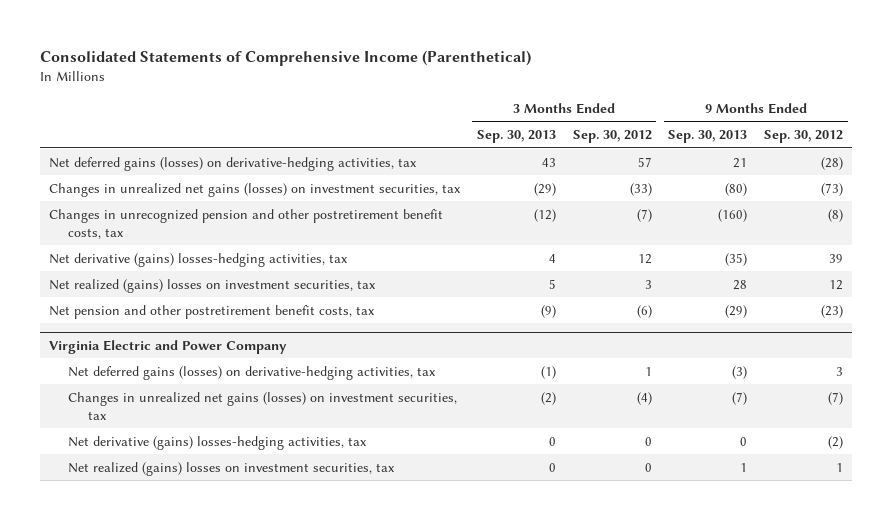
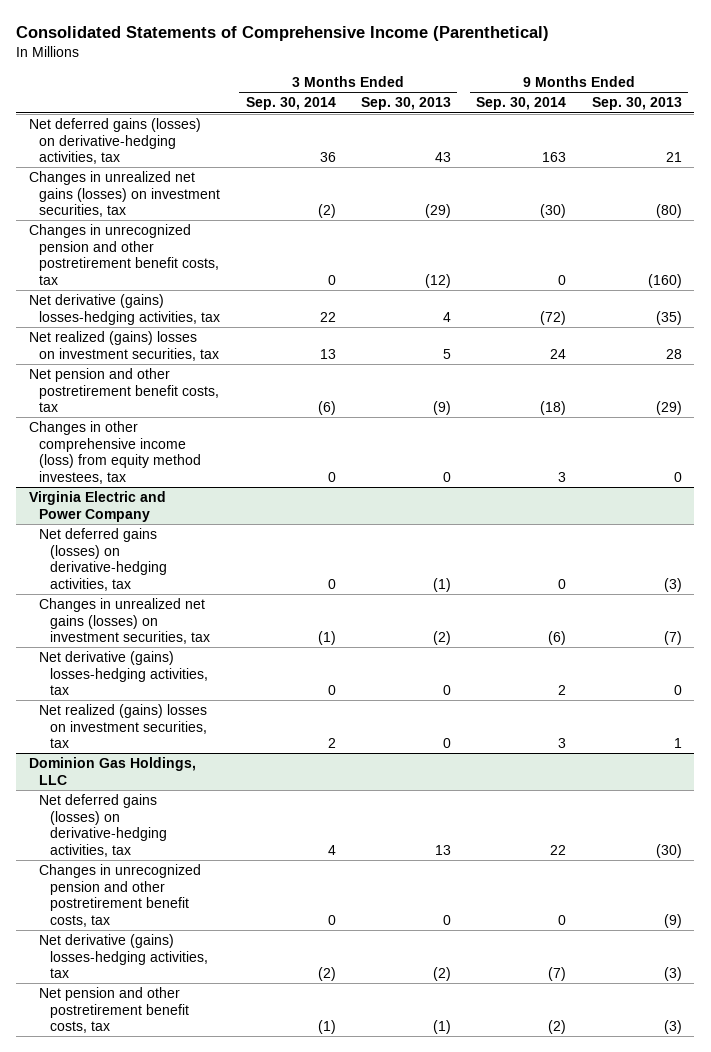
[572,130,652,144] Sep. 30, 2012 -> none
[764,130,844,144] Sep. 30, 2012 -> none
none -> [245,97,336,111] Sep. 30, 2014
none -> [476,97,567,111] Sep. 30, 2014
none -> [28,421,202,484] Changes in other comprehensive income (loss) from equity method investees, tax
none -> [28,757,196,785] Dominion Gas Holdings, LLC
none -> [39,794,167,857] Net deferred gains (losses) on derivative-hedging activities, tax
none -> [39,864,202,927] Changes in unrecognized pension and other postretirement benefit costs, tax
none -> [39,934,208,979] Net derivative (gains) losses-hedging activities, tax
none -> [39,987,189,1034] Net pension and other postretirement benefit costs, tax

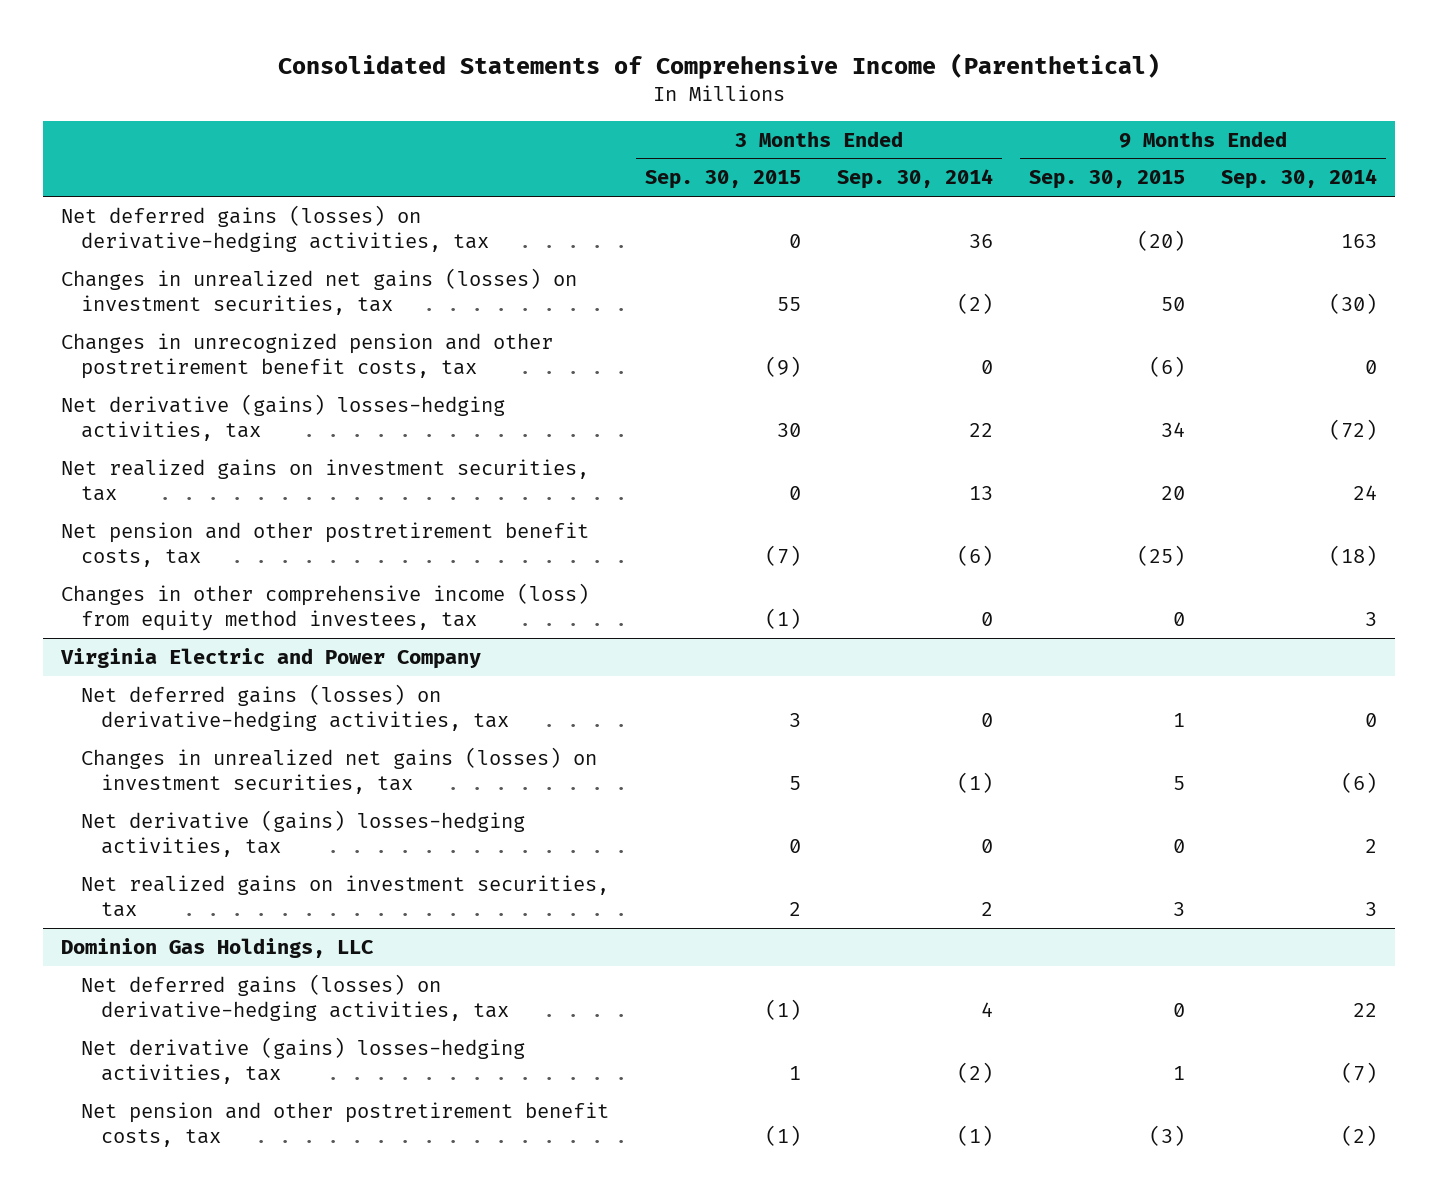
[361,97,452,111] Sep. 30, 2013 -> none
[591,97,682,111] Sep. 30, 2013 -> none
none -> [644,170,801,190] Sep. 30, 2015
none -> [1029,170,1186,190] Sep. 30, 2015
[28,331,220,361] Net realized (gains) losses on investment securities, tax -> [60,458,589,502] Net realized gains on investment securities, tax
[39,704,208,749] Net realized (gains) losses on investment securities, tax -> [80,874,609,918] Net realized gains on investment securities, tax
[39,864,202,927] Changes in unrecognized pension and other postretirement benefit costs, tax -> none

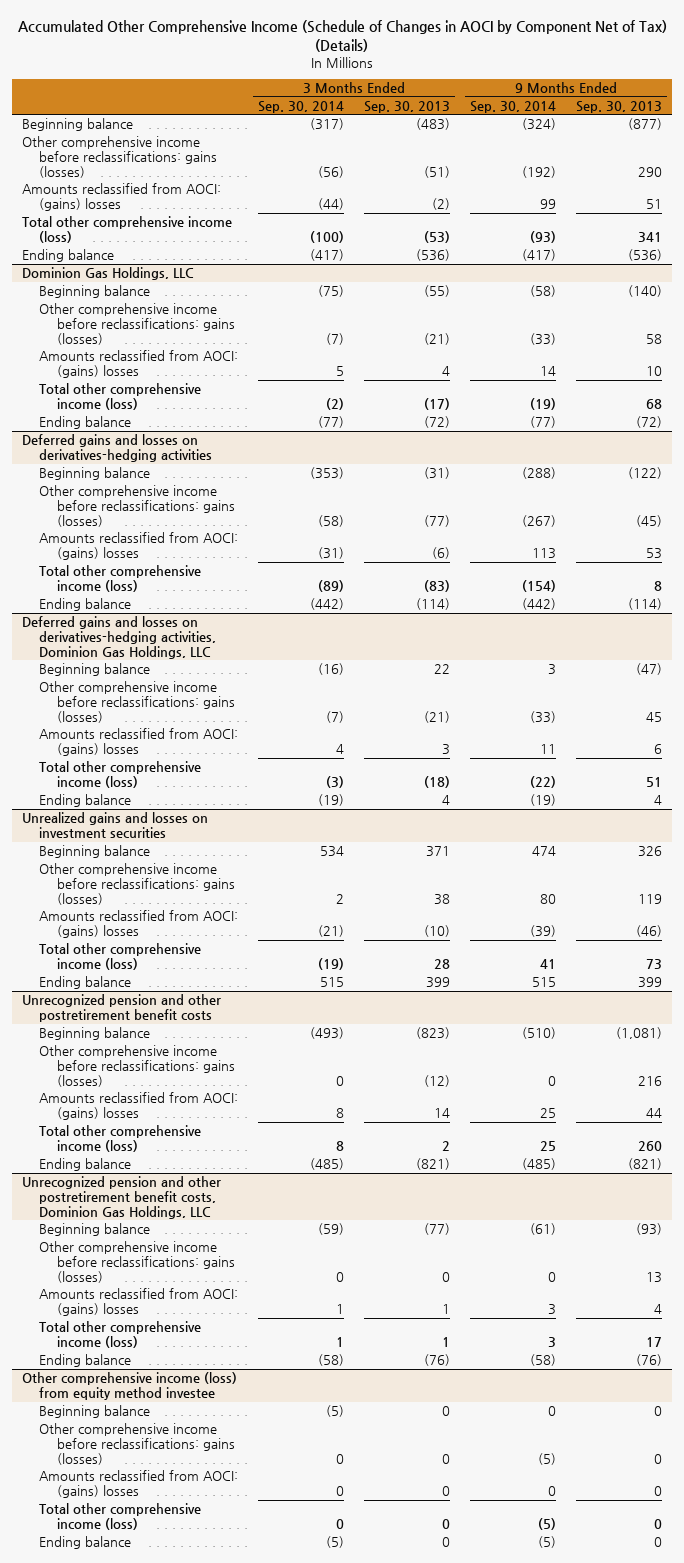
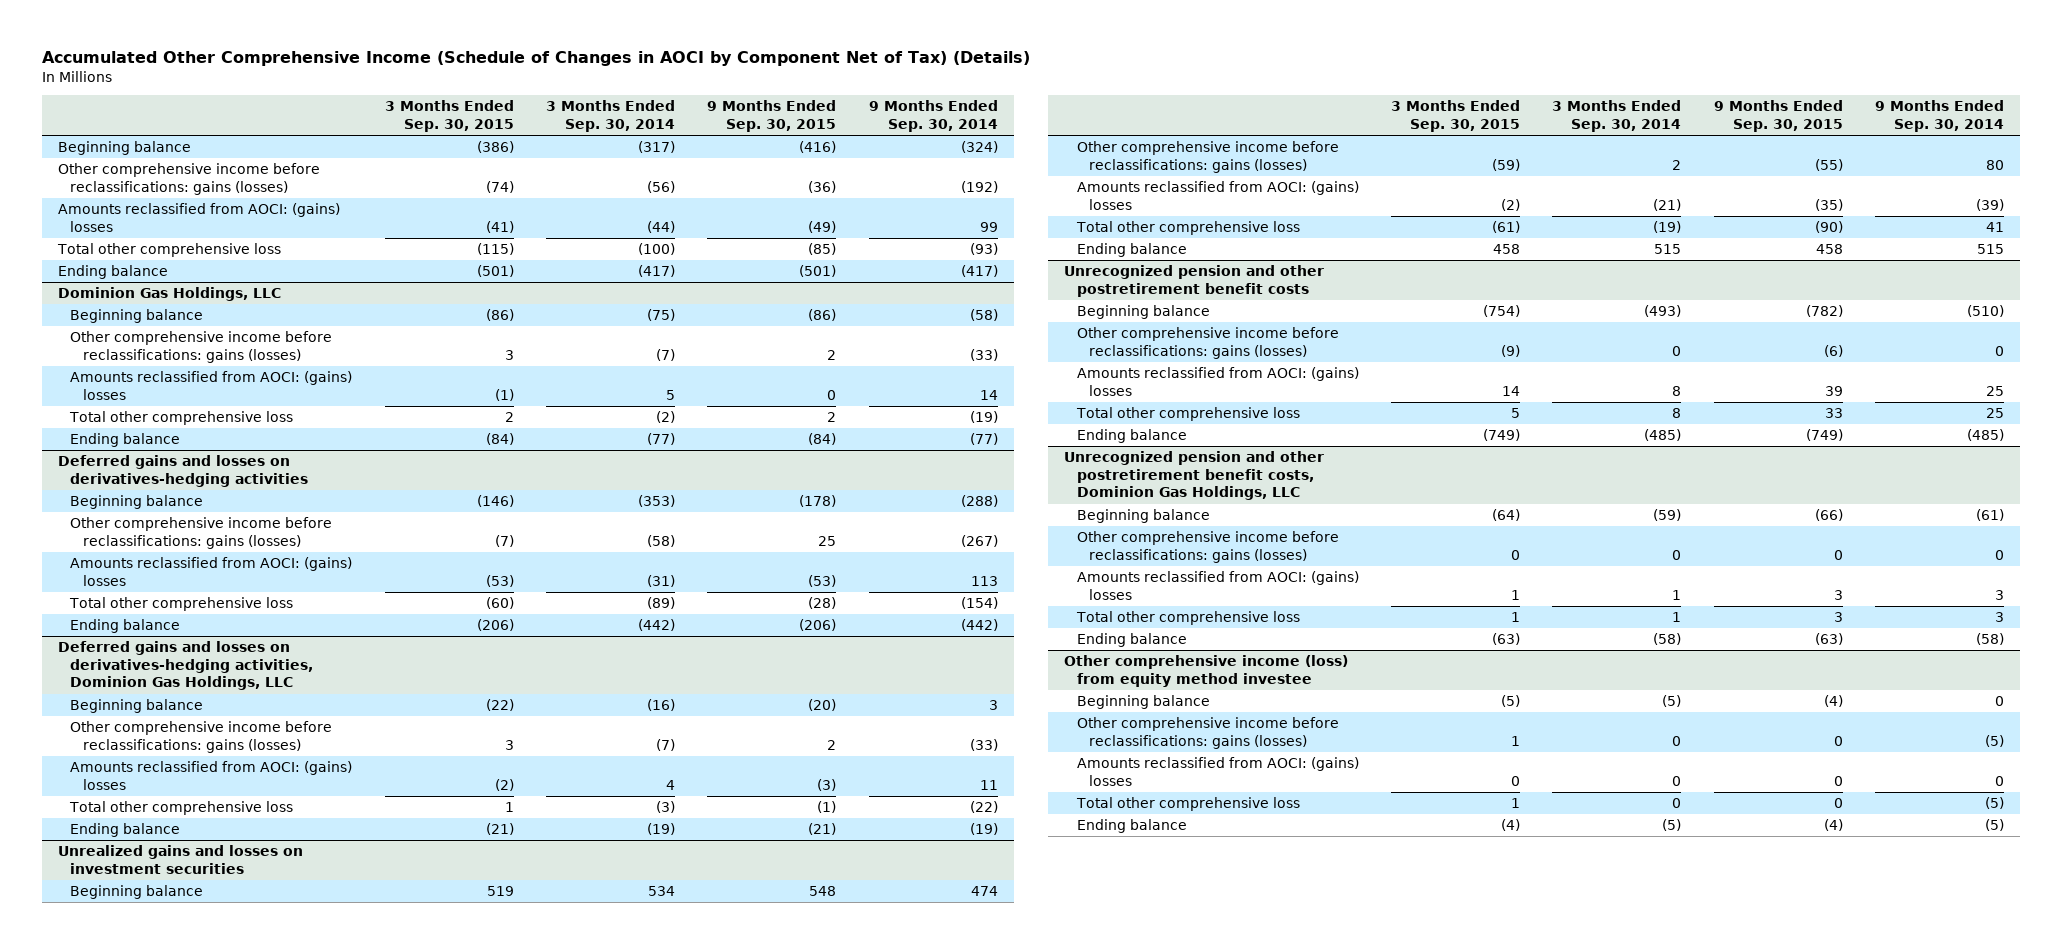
[364,100,451,113] Sep. 30, 2013 -> none
[576,100,663,113] Sep. 30, 2013 -> none
none -> [384,100,514,133] 3 Months Ended Sep. 30, 2015
none -> [707,100,837,133] 9 Months Ended Sep. 30, 2015
[21,216,232,244] Total other comprehensive income (loss) -> [56,243,281,258] Total other comprehensive loss
[39,383,202,411] Total other comprehensive income (loss) -> [69,411,294,426] Total other comprehensive loss
[39,565,202,593] Total other comprehensive income (loss) -> [69,597,294,612] Total other comprehensive loss
[39,761,202,789] Total other comprehensive income (loss) -> [69,801,294,816] Total other comprehensive loss
[39,943,202,971] Total other comprehensive income (loss) -> [1075,221,1300,236] Total other comprehensive loss
[39,1125,202,1153] Total other comprehensive income (loss) -> [1075,407,1300,422] Total other comprehensive loss
[39,1321,202,1349] Total other comprehensive income (loss) -> [1075,611,1300,626] Total other comprehensive loss
[39,1503,202,1531] Total other comprehensive income (loss) -> [1075,797,1300,812] Total other comprehensive loss

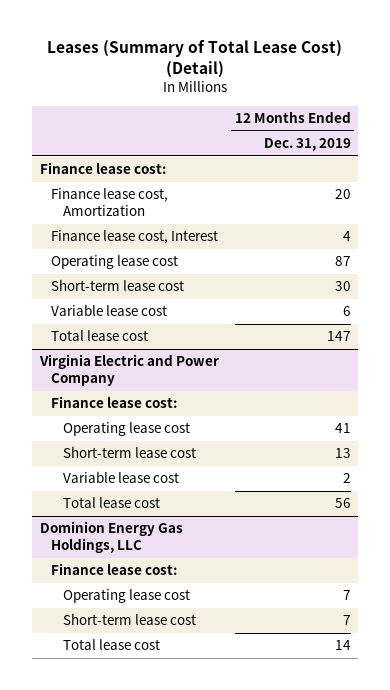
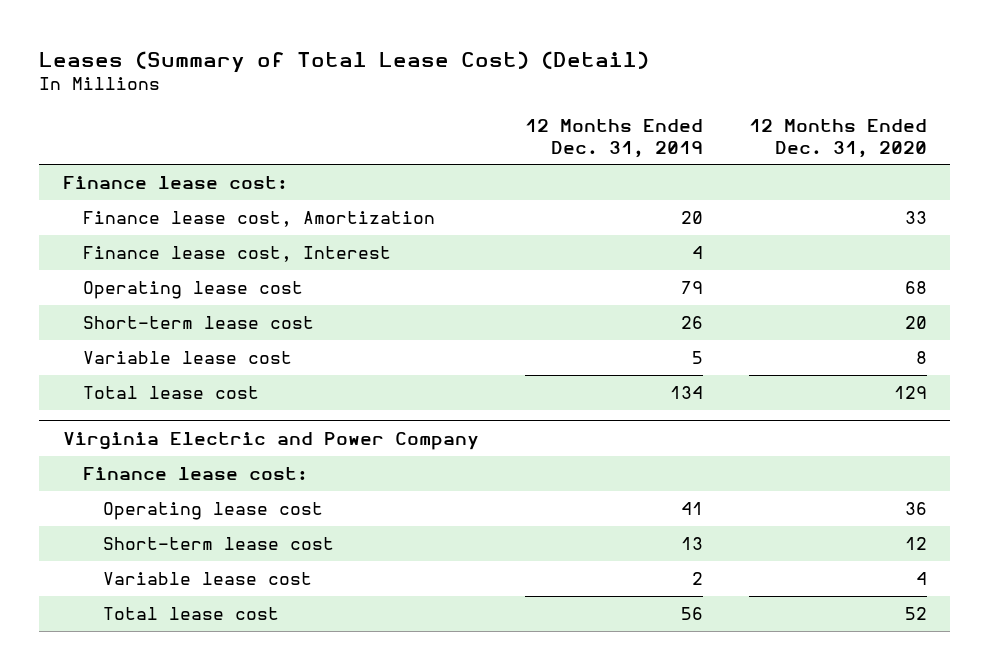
none -> [749,119,928,158] 12 Months Ended Dec. 31, 2020
[334,256,351,267] 87 -> [680,281,703,295] 79
[334,281,351,292] 30 -> [680,316,703,330] 26
[342,306,351,317] 6 -> [691,351,703,365] 5
[326,331,351,342] 147 -> [669,386,703,400] 134
[39,521,183,554] Dominion Energy Gas Holdings, LLC -> none
[51,563,178,576] Finance lease cost: -> none
[62,589,190,604] Operating lease cost -> none
[62,613,196,626] Short-term lease cost -> none
[62,639,160,651] Total lease cost -> none

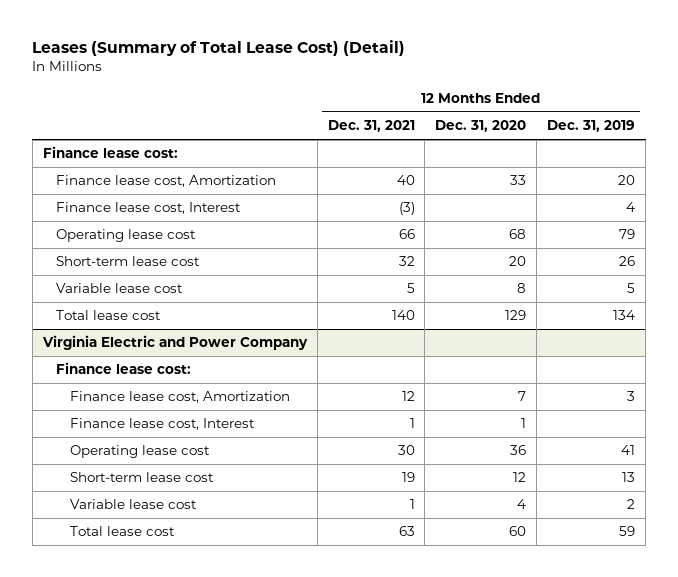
none -> [327,120,415,133] Dec. 31, 2021
none -> [69,391,290,404] Finance lease cost, Amortization
none -> [69,418,255,431] Finance lease cost, Interest
[680,607,703,621] 56 -> [619,526,636,537] 59
[905,607,928,621] 52 -> [509,526,527,537] 60

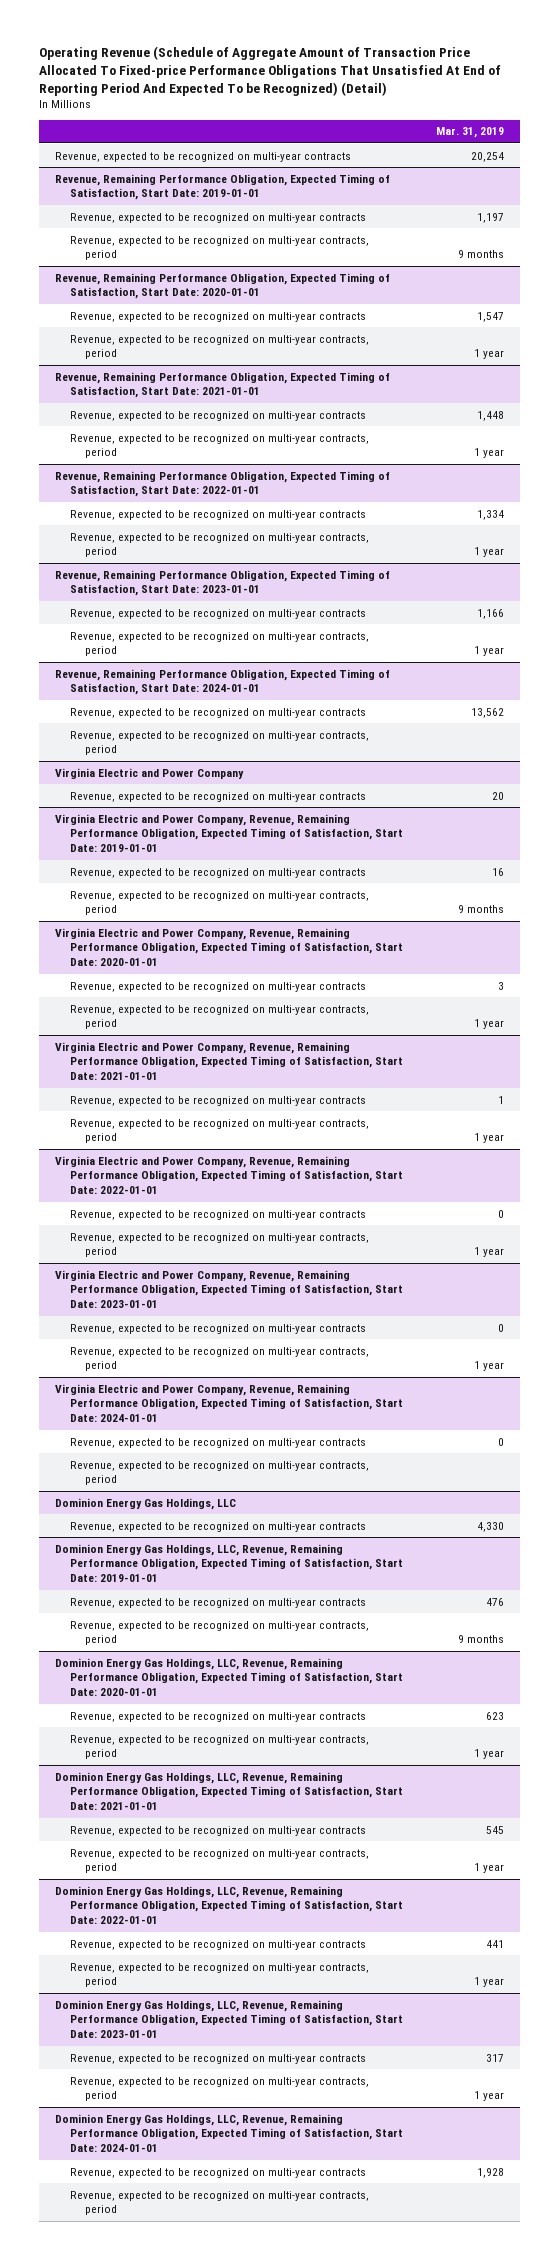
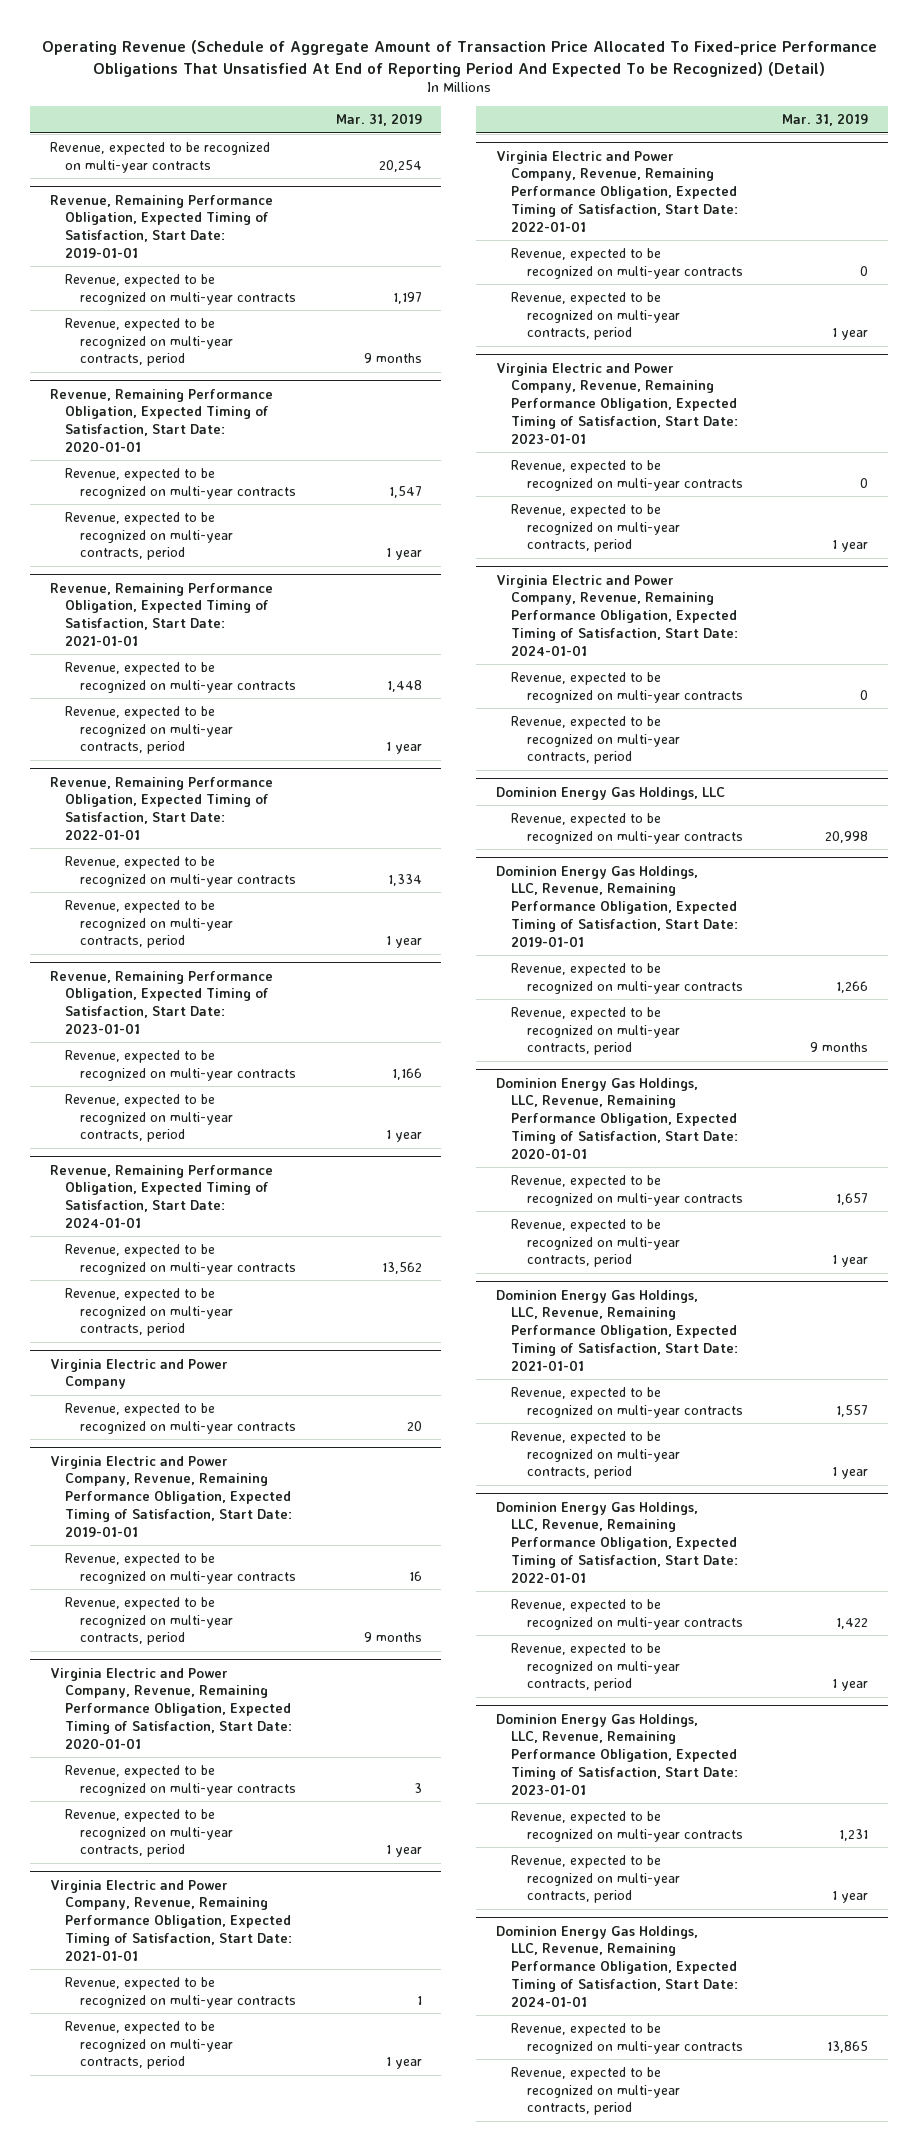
[476,1521,504,1532] 4,330 -> [824,830,868,843] 20,998
[485,1597,504,1606] 476 -> [835,980,868,993] 1,266
[485,1711,504,1720] 623 -> [835,1192,868,1205] 1,657
[485,1825,504,1834] 545 -> [835,1404,868,1417] 1,557
[485,1939,504,1948] 441 -> [835,1617,868,1629] 1,422
[485,2053,504,2062] 317 -> [838,1828,868,1841] 1,231
[476,2167,504,2178] 1,928 -> [826,2040,868,2053] 13,865

